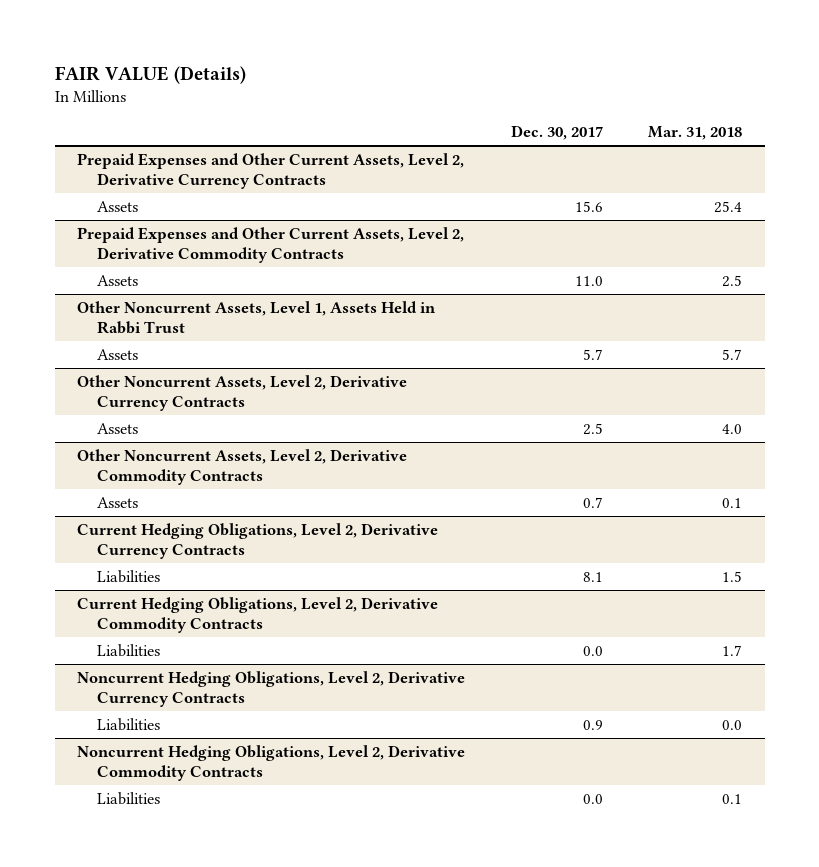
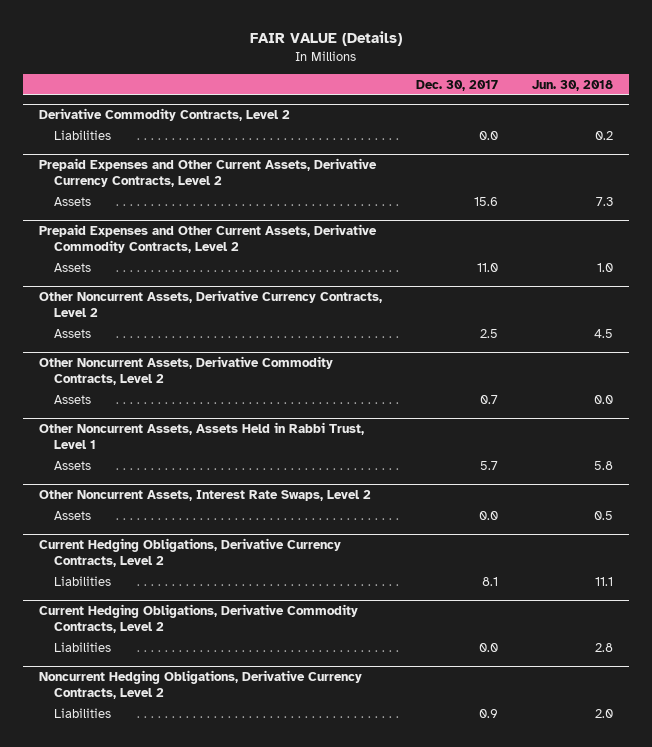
[647,126,742,141] Mar. 31, 2018 -> none
none -> [531,79,613,91] Jun. 30, 2018
none -> [39,108,291,122] Derivative Commodity Contracts, Level 2
none -> [54,129,112,140] Liabilities
[77,152,465,189] Prepaid Expenses and Other Current Assets, Level 2, Derivative Currency Contracts -> [39,158,378,188] Prepaid Expenses and Other Current Assets, Derivative Currency Contracts, Level 2
[77,226,465,263] Prepaid Expenses and Other Current Assets, Level 2, Derivative Commodity Contracts -> [39,224,378,254] Prepaid Expenses and Other Current Assets, Derivative Commodity Contracts, Level 2
[77,300,437,334] Other Noncurrent Assets, Level 1, Assets Held in Rabbi Trust -> none
[97,348,139,360] Assets -> none
[77,374,408,411] Other Noncurrent Assets, Level 2, Derivative Currency Contracts -> [39,290,383,318] Other Noncurrent Assets, Derivative Currency Contracts, Level 2
[77,448,408,485] Other Noncurrent Assets, Level 2, Derivative Commodity Contracts -> [39,356,334,386] Other Noncurrent Assets, Derivative Commodity Contracts, Level 2
none -> [39,422,365,450] Other Noncurrent Assets, Assets Held in Rabbi Trust, Level 1
none -> [54,460,92,470] Assets
none -> [39,490,372,502] Other Noncurrent Assets, Interest Rate Swaps, Level 2
none -> [54,510,92,520] Assets
[77,522,439,559] Current Hedging Obligations, Level 2, Derivative Currency Contracts -> [39,538,342,568] Current Hedging Obligations, Derivative Currency Contracts, Level 2
[77,596,439,633] Current Hedging Obligations, Level 2, Derivative Commodity Contracts -> [39,604,359,634] Current Hedging Obligations, Derivative Commodity Contracts, Level 2
[77,670,466,707] Noncurrent Hedging Obligations, Level 2, Derivative Currency Contracts -> [39,670,363,700] Noncurrent Hedging Obligations, Derivative Currency Contracts, Level 2
[77,744,466,781] Noncurrent Hedging Obligations, Level 2, Derivative Commodity Contracts -> none
[97,791,161,805] Liabilities -> none

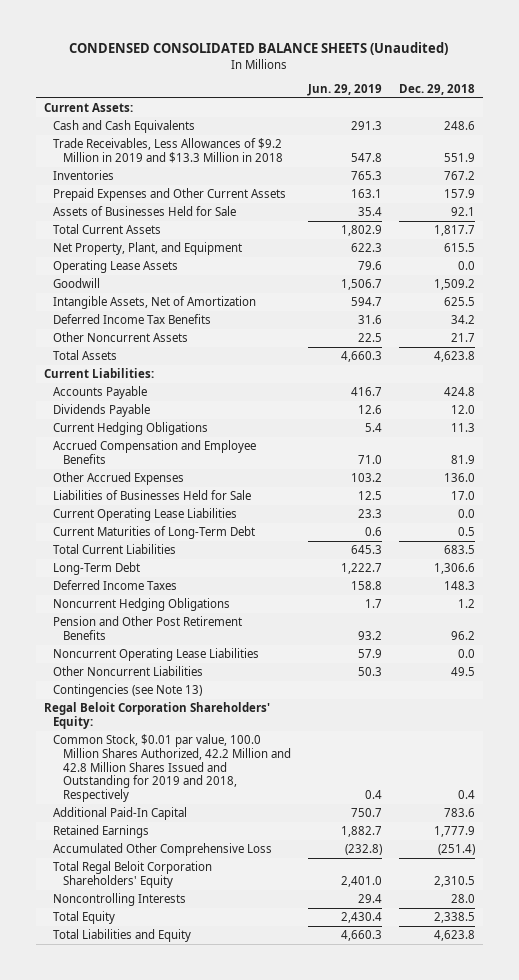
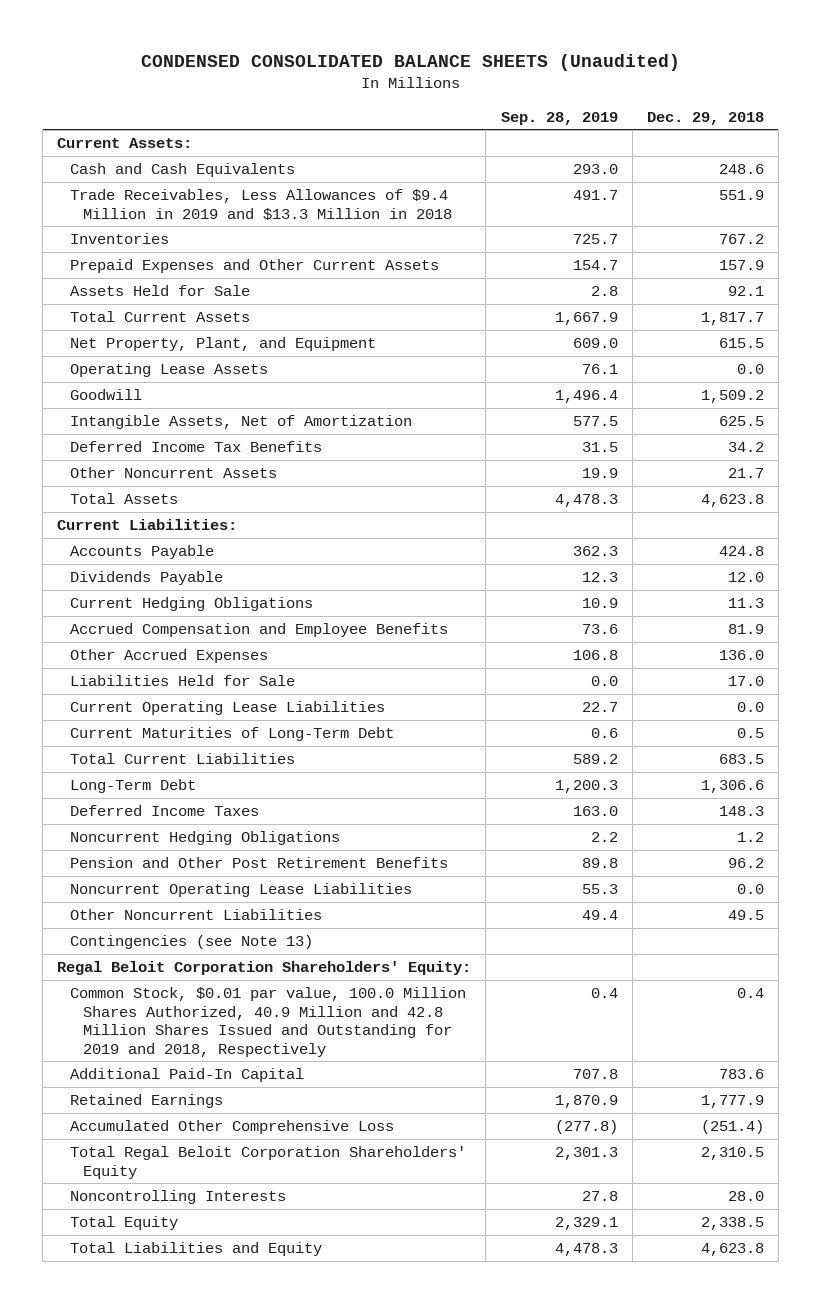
[306,83,382,96] Jun. 29, 2019 -> none
none -> [500,111,618,125] Sep. 28, 2019
[53,137,283,163] Trade Receivables, Less Allowances of $9.2 Million in 2019 and $13.3 Million in 2018 -> [70,188,452,220] Trade Receivables, Less Allowances of $9.4 Million in 2019 and $13.3 Million in 2018
[53,205,237,216] Assets of Businesses Held for Sale -> [70,284,251,296] Assets Held for Sale
[53,489,252,500] Liabilities of Businesses Held for Sale -> [70,674,296,686] Liabilities Held for Sale
[53,733,291,803] Common Stock, $0.01 par value, 100.0 Million Shares Authorized, 42.2 Million and 42.8 Million Shares Issued and Outstanding for 2019 and 2018, Respectively -> [70,986,467,1057] Common Stock, $0.01 par value, 100.0 Million Shares Authorized, 40.9 Million and 42.8 Million Shares Issued and Outstanding for 2019 and 2018, Respectively

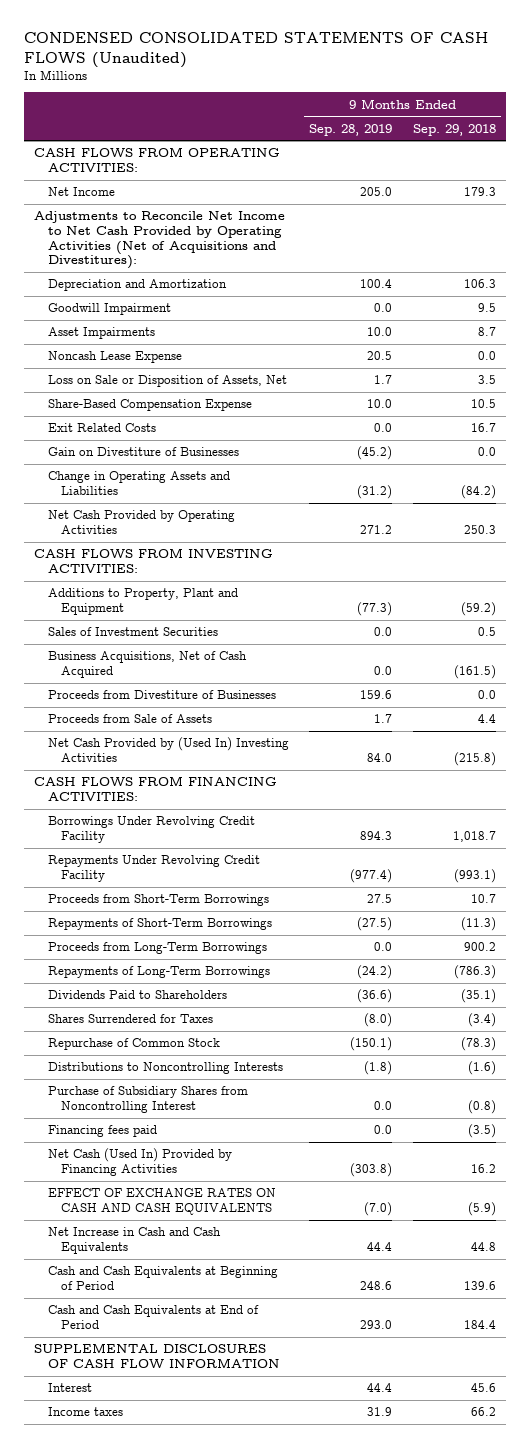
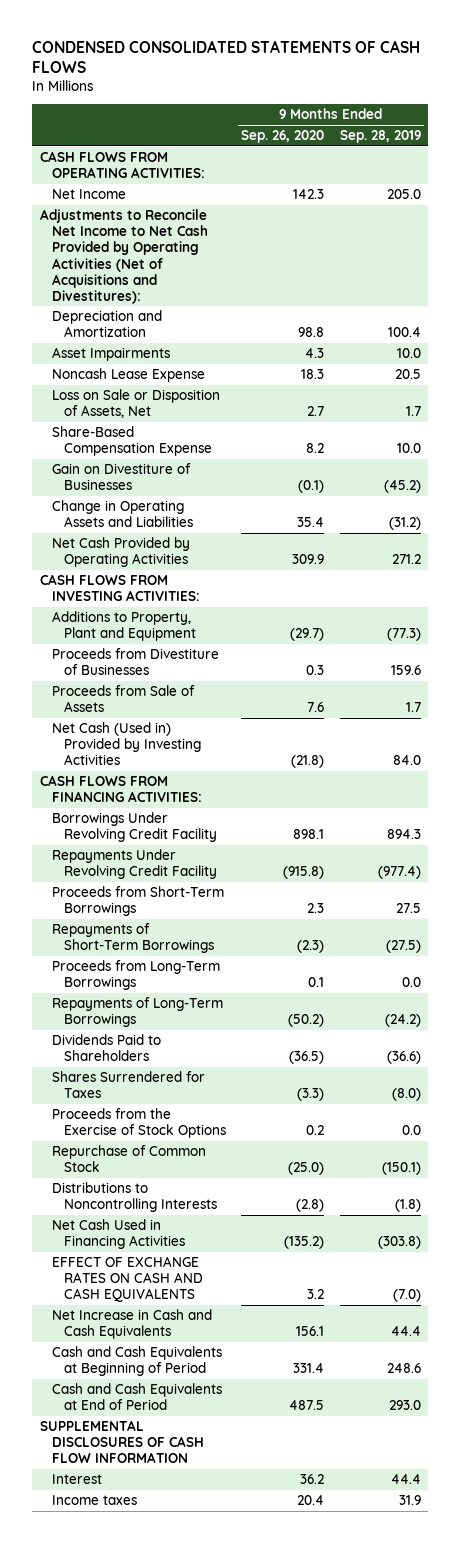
[23,32,488,68] CONDENSED CONSOLIDATED STATEMENTS OF CASH FLOWS (Unaudited) -> [31,39,420,74] CONDENSED CONSOLIDATED STATEMENTS OF CASH FLOWS
[413,123,497,136] Sep. 29, 2018 -> none
none -> [241,129,325,143] Sep. 26, 2020
[47,303,171,316] Goodwill Impairment -> none
[47,423,156,433] Exit Related Costs -> none
[47,627,218,637] Sales of Investment Securities -> none
[47,651,247,678] Business Acquisitions, Net of Cash Acquired -> none
[47,737,289,762] Net Cash Provided by (Used In) Investing Activities -> [51,721,202,766] Net Cash (Used in) Provided by Investing Activities
none -> [51,1107,227,1139] Proceeds from the Exercise of Stock Options
[47,1086,248,1113] Purchase of Subsidiary Shares from Noncontrolling Interest -> none
[47,1125,157,1138] Financing fees paid -> none
[47,1148,232,1176] Net Cash (Used In) Provided by Financing Activities -> [51,1218,186,1250] Net Cash Used in Financing Activities

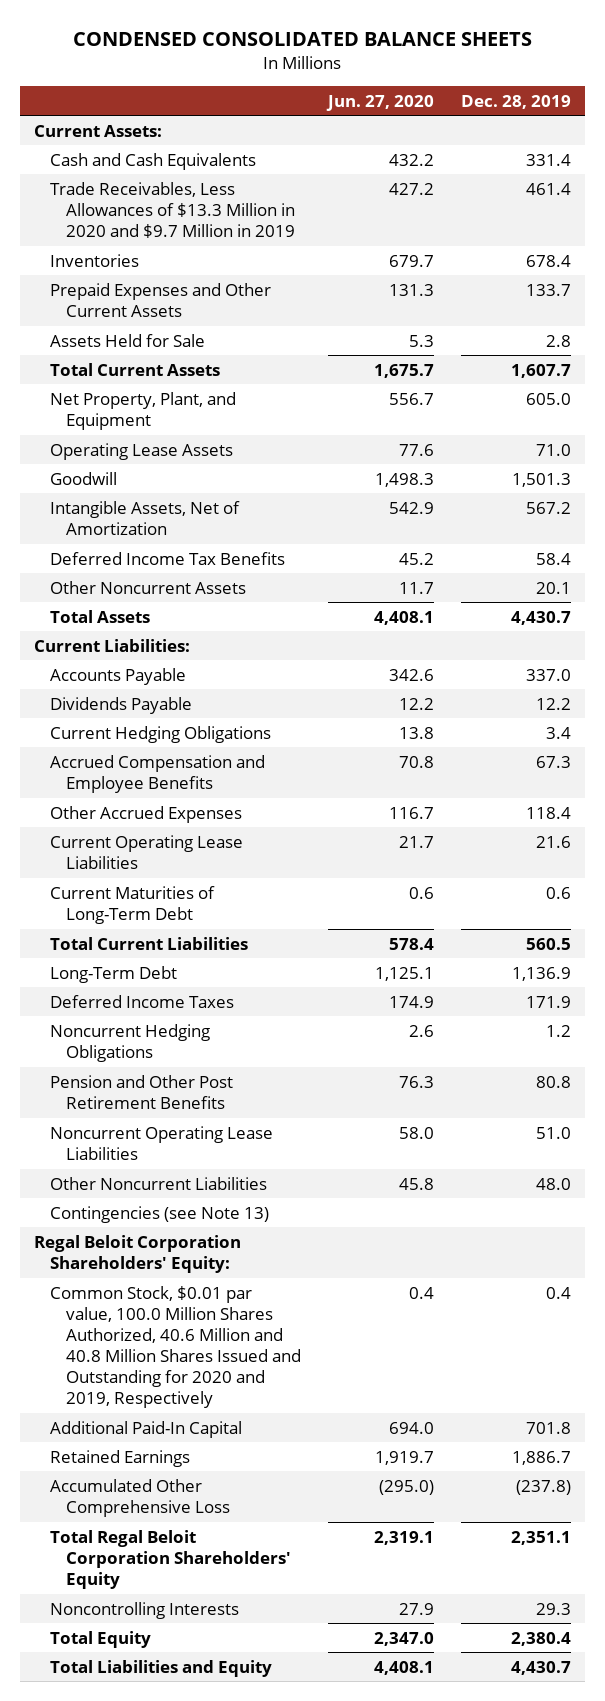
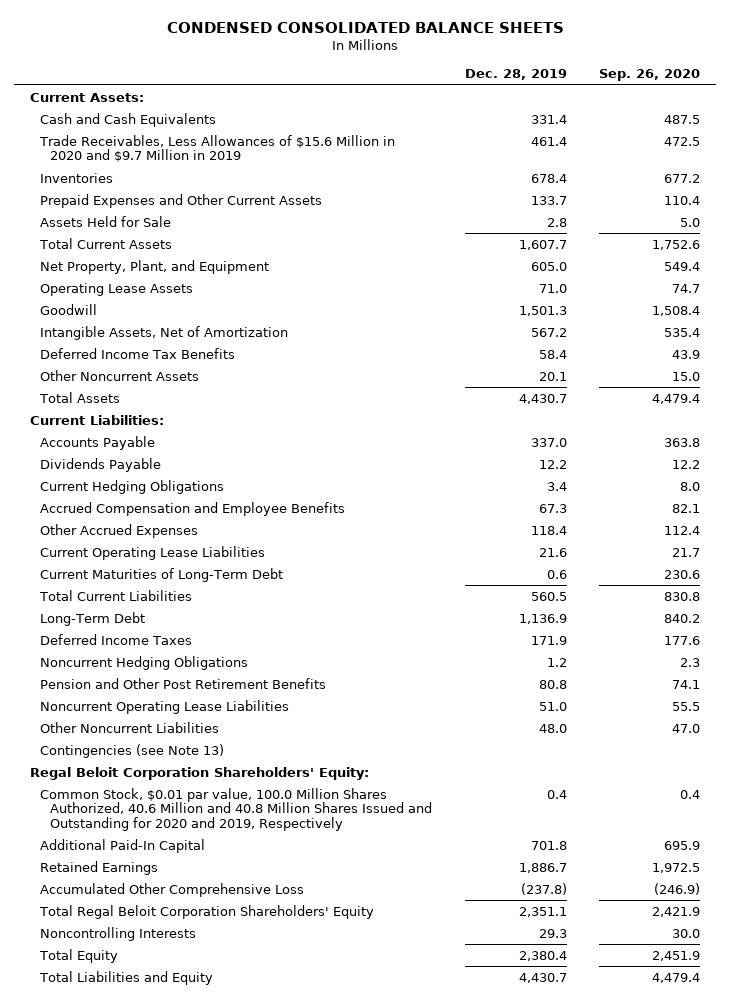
[326,94,435,111] Jun. 27, 2020 -> none
none -> [598,69,700,82] Sep. 26, 2020
[50,181,296,238] Trade Receivables, Less Allowances of $13.3 Million in 2020 and $9.7 Million in 2019 -> [39,134,396,163] Trade Receivables, Less Allowances of $15.6 Million in 2020 and $9.7 Million in 2019

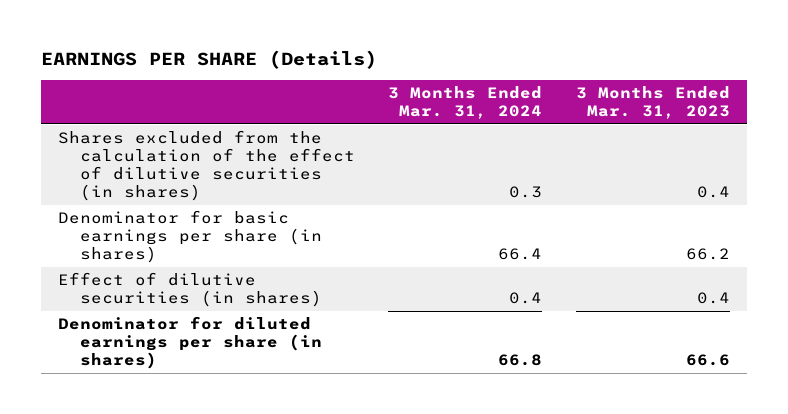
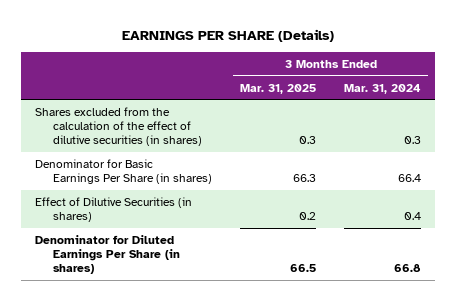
[575,85,730,120] 3 Months Ended Mar. 31, 2023 -> none
none -> [240,83,317,94] Mar. 31, 2025
[57,210,322,264] Denominator for basic earnings per share (in shares) -> [35,158,213,185] Denominator for Basic Earnings Per Share (in shares)
[57,272,322,308] Effect of dilutive securities (in shares) -> [35,196,193,223] Effect of Dilutive Securities (in shares)
[57,316,322,370] Denominator for diluted earnings per share (in shares) -> [35,234,181,275] Denominator for Diluted Earnings Per Share (in shares)

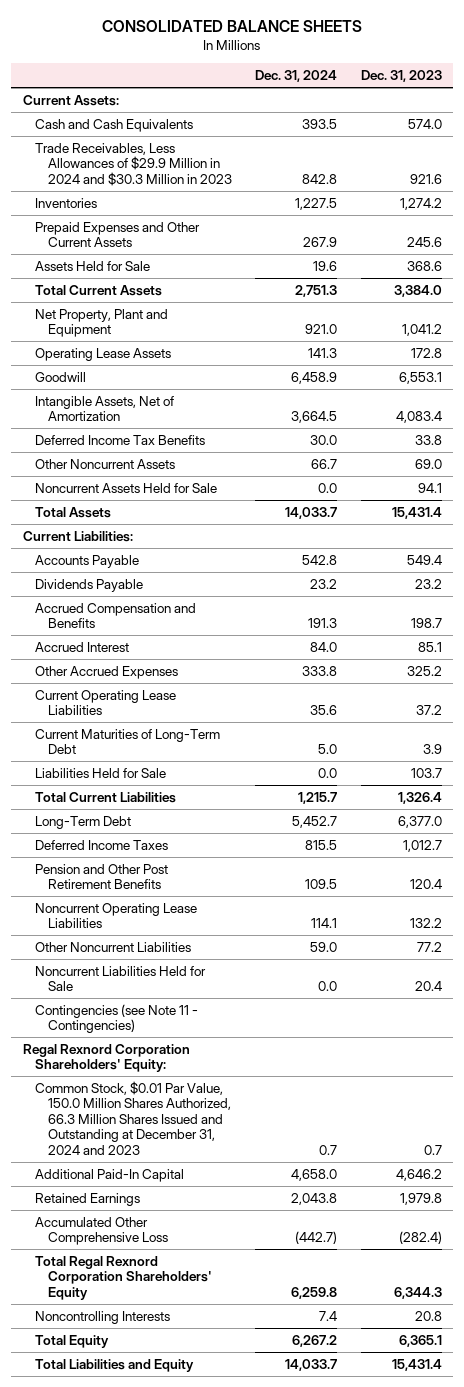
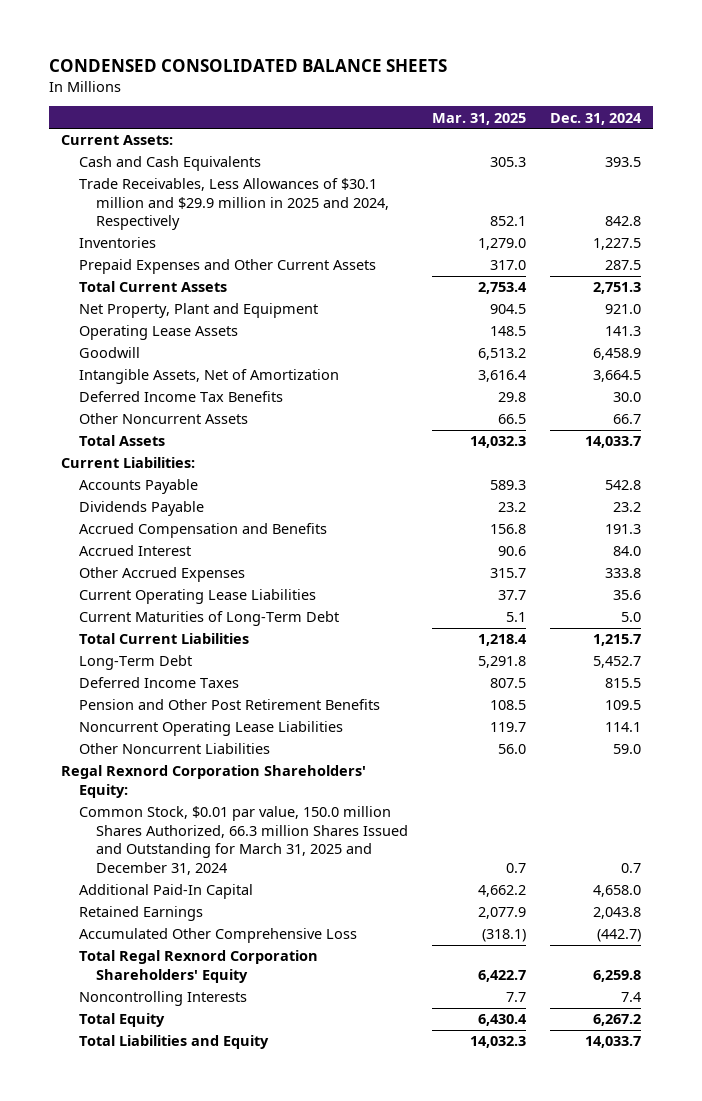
[102,19,363,32] CONSOLIDATED BALANCE SHEETS -> [48,58,447,72] CONDENSED CONSOLIDATED BALANCE SHEETS
[360,69,442,82] Dec. 31, 2023 -> none
none -> [432,112,527,125] Mar. 31, 2025
[35,142,232,186] Trade Receivables, Less Allowances of $29.9 Million in 2024 and $30.3 Million in 2023 -> [78,178,390,231] Trade Receivables, Less Allowances of $30.1 million and $29.9 million in 2025 and 2024, Respectively
[35,260,151,271] Assets Held for Sale -> none
[303,237,338,248] 267.9 -> [604,260,641,271] 287.5
[35,482,218,493] Noncurrent Assets Held for Sale -> none
[35,767,167,778] Liabilities Held for Sale -> none
[35,965,207,992] Noncurrent Liabilities Held for Sale -> none
[35,1003,199,1034] Contingencies (see Note 11 - Contingencies) -> none
[35,1080,231,1155] Common Stock, $0.01 Par Value, 150.0 Million Shares Authorized, 66.3 Million Shares Issued and Outstanding at December 31, 2024 and 2023 -> [78,806,409,876] Common Stock, $0.01 par value, 150.0 million Shares Authorized, 66.3 million Shares Issued and Outstanding for March 31, 2025 and December 31, 2024

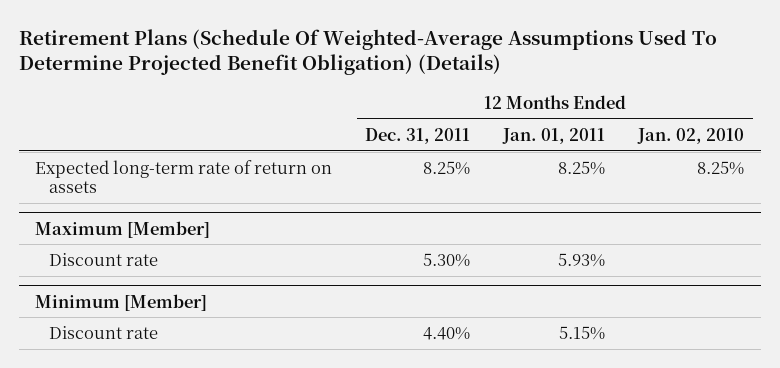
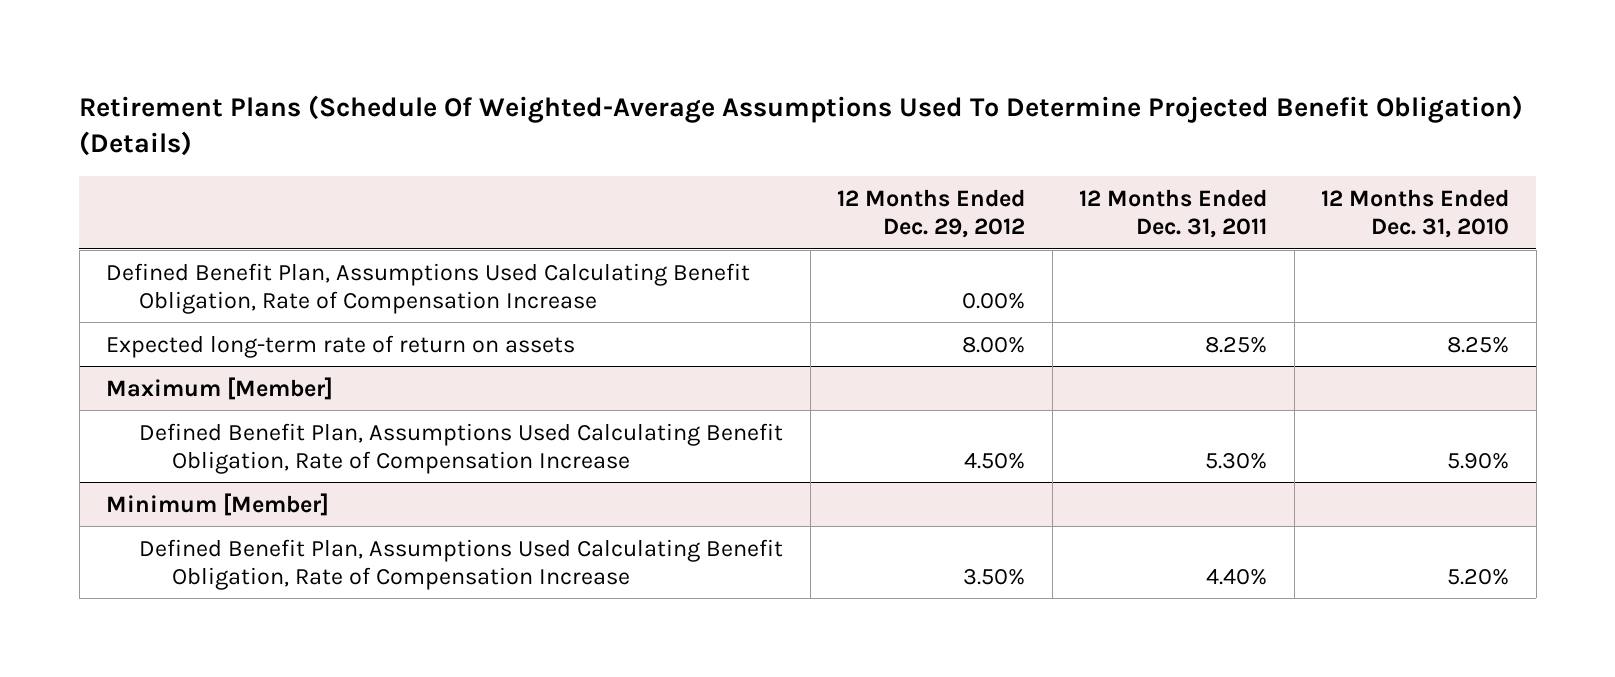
[502,127,606,144] Jan. 01, 2011 -> none
[637,127,745,144] Jan. 02, 2010 -> none
none -> [837,188,1026,238] 12 Months Ended Dec. 29, 2012
none -> [1321,188,1510,238] 12 Months Ended Dec. 31, 2010
none -> [106,262,751,314] Defined Benefit Plan, Assumptions Used Calculating Benefit Obligation, Rate of Compensation Increase
[49,252,159,266] Discount rate -> none
none -> [139,422,784,474] Defined Benefit Plan, Assumptions Used Calculating Benefit Obligation, Rate of Compensation Increase
[49,325,159,339] Discount rate -> none
none -> [139,538,784,590] Defined Benefit Plan, Assumptions Used Calculating Benefit Obligation, Rate of Compensation Increase

